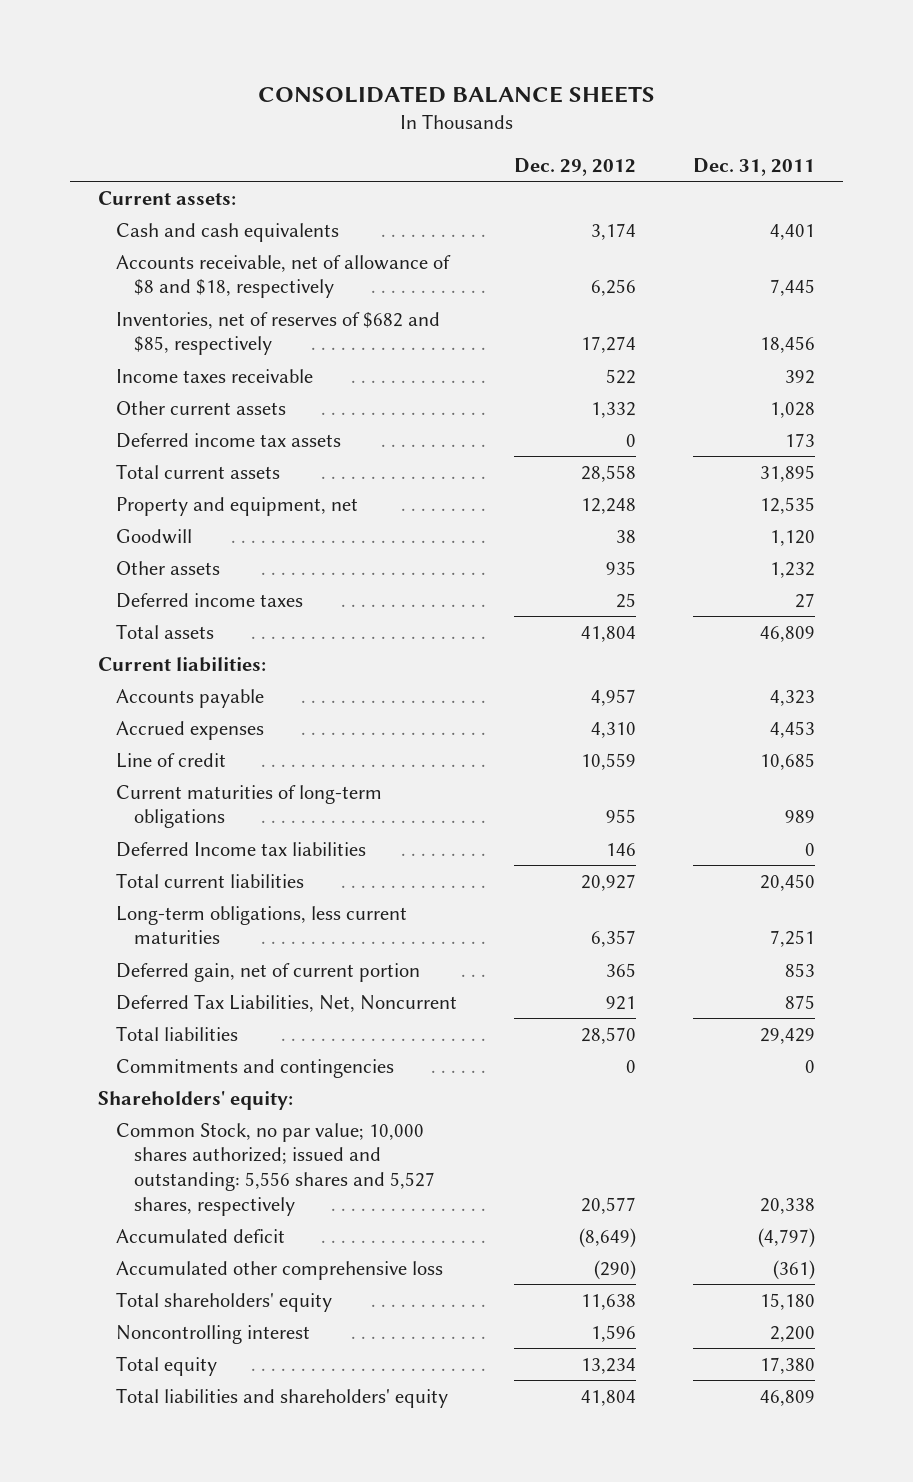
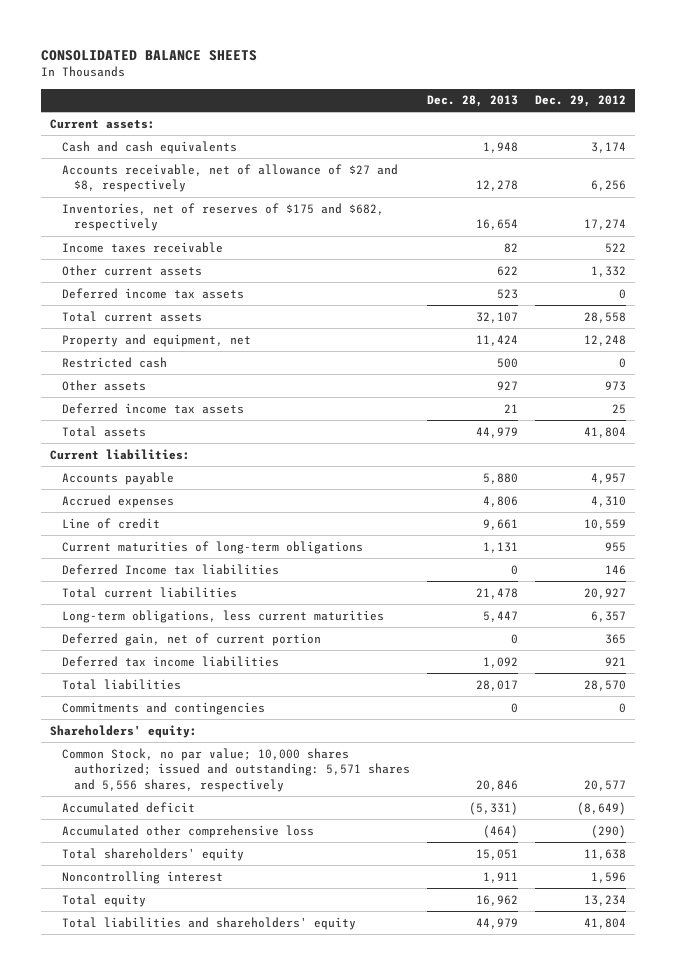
[693,157,816,176] Dec. 31, 2011 -> none
none -> [426,95,518,108] Dec. 28, 2013
[116,254,452,299] Accounts receivable, net of allowance of $8 and $18, respectively -> [61,163,398,193] Accounts receivable, net of allowance of $27 and $8, respectively
[116,311,441,356] Inventories, net of reserves of $682 and $85, respectively -> [61,202,384,232] Inventories, net of reserves of $175 and $682, respectively
[116,528,193,544] Goodwill -> none
none -> [61,356,167,368] Restricted cash
[606,560,637,575] 935 -> [605,380,627,391] 973
[116,592,304,608] Deferred income taxes -> [61,402,244,414] Deferred income tax assets
[116,993,458,1012] Deferred Tax Liabilities, Net, Noncurrent -> [61,655,279,667] Deferred tax income liabilities
[116,1122,436,1216] Common Stock, no par value; 10,000 shares authorized; issued and outstanding: 5,556 shares and 5,527 shares, respectively -> [61,747,410,792] Common Stock, no par value; 10,000 shares authorized; issued and outstanding: 5,571 shares and 5,556 shares, respectively

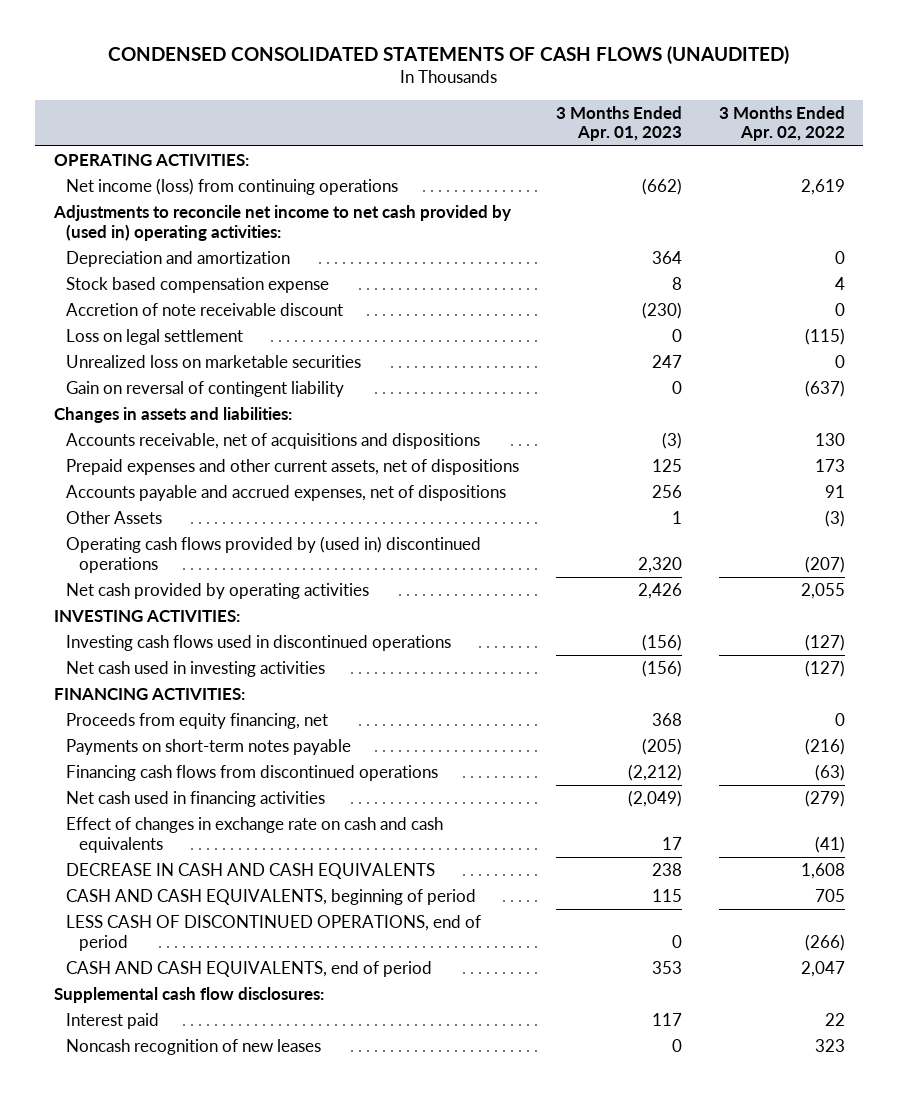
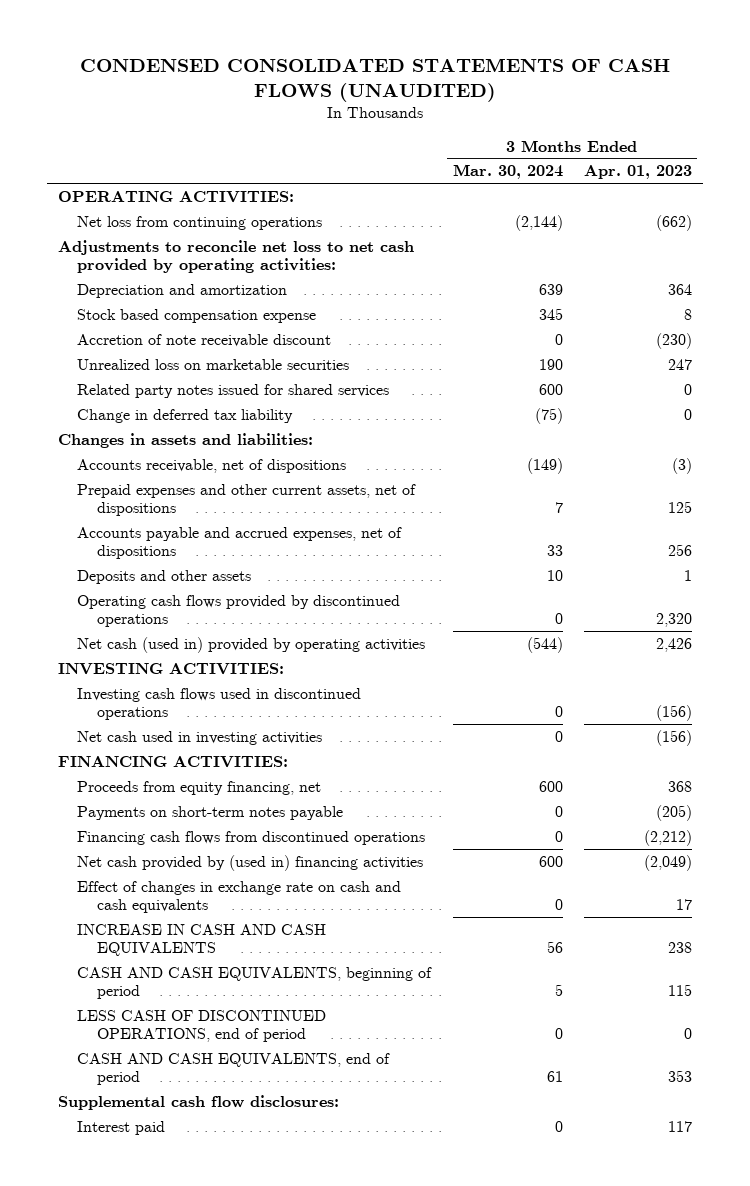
[718,105,845,142] 3 Months Ended Apr. 02, 2022 -> none
none -> [452,164,563,180] Mar. 30, 2024
[66,178,399,196] Net income (loss) from continuing operations -> [77,215,323,230] Net loss from continuing operations
[52,205,511,241] Adjustments to reconcile net income to net cash provided by (used in) operating activities: -> [57,239,414,274] Adjustments to reconcile net loss to net cash provided by operating activities:
[66,329,244,346] Loss on legal settlement -> none
[66,381,345,398] Gain on reversal of contingent liability -> none
none -> [77,383,390,398] Related party notes issued for shared services
none -> [77,408,294,423] Change in deferred tax liability
[66,433,481,450] Accounts receivable, net of acquisitions and dispositions -> [77,458,347,473] Accounts receivable, net of dispositions
[66,511,163,525] Other Assets -> [77,569,252,584] Deposits and other assets
[66,536,482,573] Operating cash flows provided by (used in) discontinued operations -> [77,594,401,628] Operating cash flows provided by discontinued operations
[66,583,370,600] Net cash provided by operating activities -> [77,636,426,653] Net cash (used in) provided by operating activities
[66,791,326,808] Net cash used in financing activities -> [77,854,424,871] Net cash provided by (used in) financing activities
[66,863,436,880] DECREASE IN CASH AND CASH EQUIVALENTS -> [77,923,327,957] INCREASE IN CASH AND CASH EQUIVALENTS
[66,1039,322,1056] Noncash recognition of new leases -> none

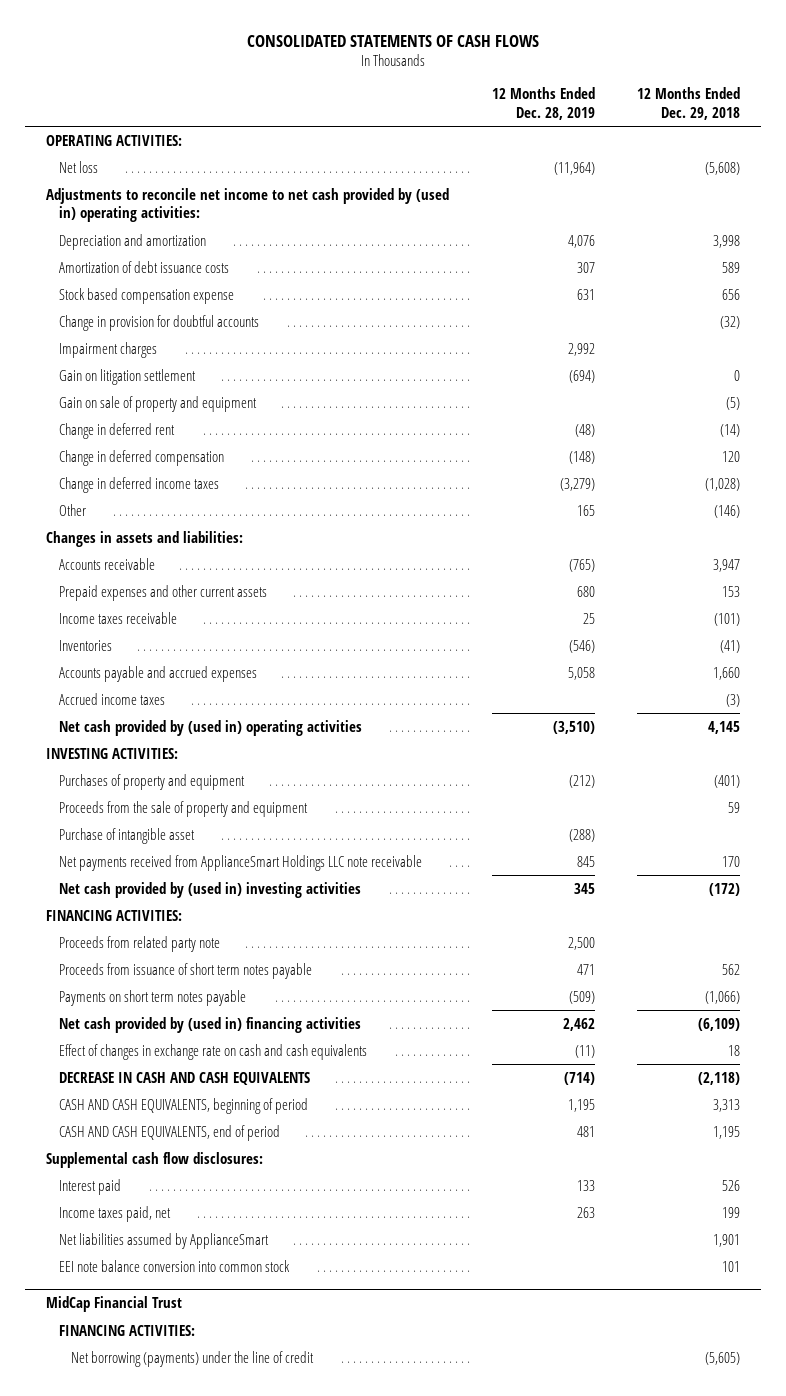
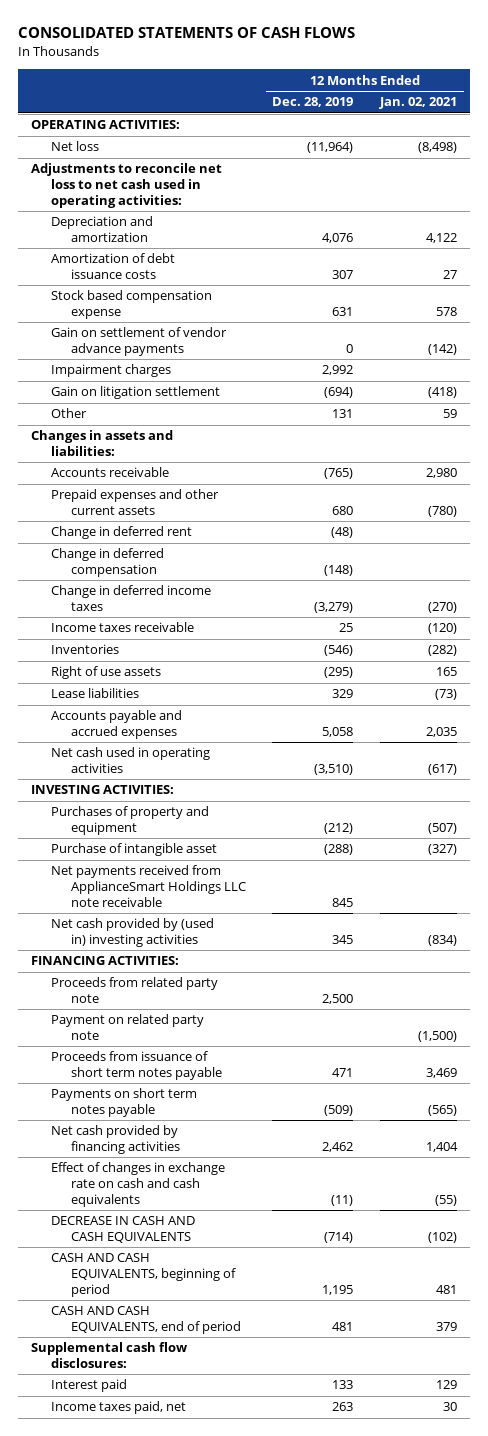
[636,87,740,120] 12 Months Ended Dec. 29, 2018 -> none
none -> [378,97,457,110] Jan. 02, 2021
[46,187,450,222] Adjustments to reconcile net income to net cash provided by (used in) operating activities: -> [31,163,223,208] Adjustments to reconcile net loss to net cash used in operating activities:
[58,314,259,331] Change in provision for doubtful accounts -> none
none -> [50,327,227,357] Gain on settlement of vendor advance payments
[58,395,257,412] Gain on sale of property and equipment -> none
[576,504,595,516] 165 -> [332,409,354,419] 131
[58,422,175,439] Change in deferred rent -> [50,526,192,540] Change in deferred rent
[58,449,224,466] Change in deferred compensation -> [50,548,164,578] Change in deferred compensation
[58,476,219,493] Change in deferred income taxes -> [50,585,211,612] Change in deferred income taxes
none -> [50,666,161,680] Right of use assets
none -> [50,688,139,699] Lease liabilities
[58,692,165,705] Accrued income taxes -> none
[58,719,362,736] Net cash provided by (used in) operating activities -> [50,747,210,774] Net cash used in operating activities
[58,800,308,817] Proceeds from the sale of property and equipment -> none
none -> [50,1014,204,1041] Payment on related party note
[58,1016,361,1033] Net cash provided by (used in) financing activities -> [50,1125,180,1155] Net cash provided by financing activities
[58,1232,269,1249] Net liabilities assumed by ApplianceSmart -> none
[58,1259,290,1272] EEI note balance conversion into common stock -> none
[46,1295,183,1312] MidCap Financial Trust -> none
[58,1324,195,1336] FINANCING ACTIVITIES: -> none
[70,1350,314,1367] Net borrowing (payments) under the line of credit -> none

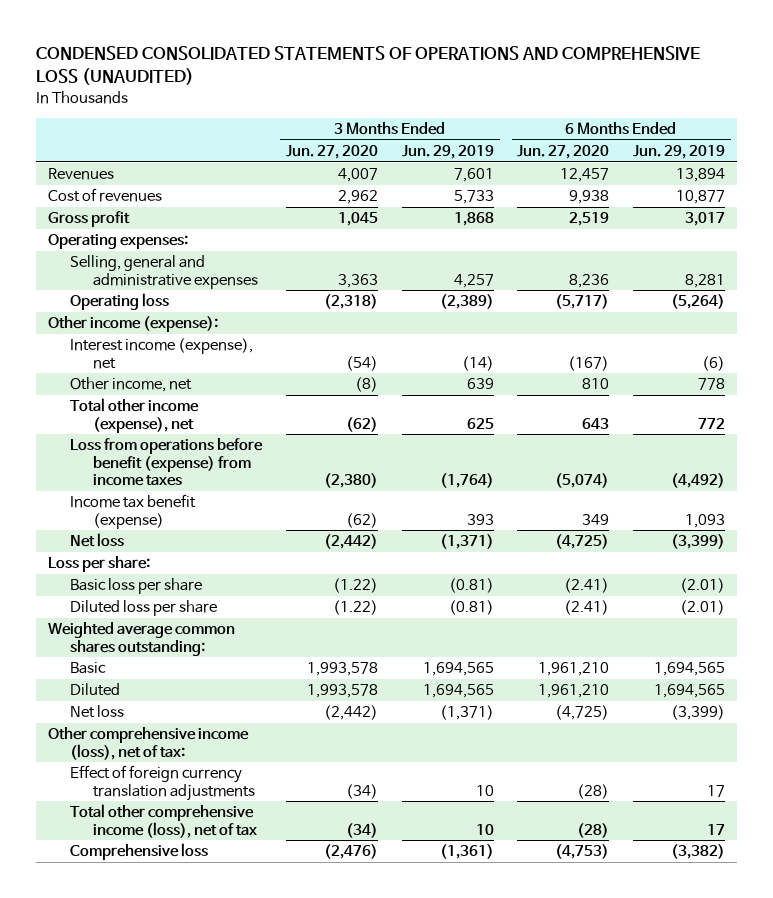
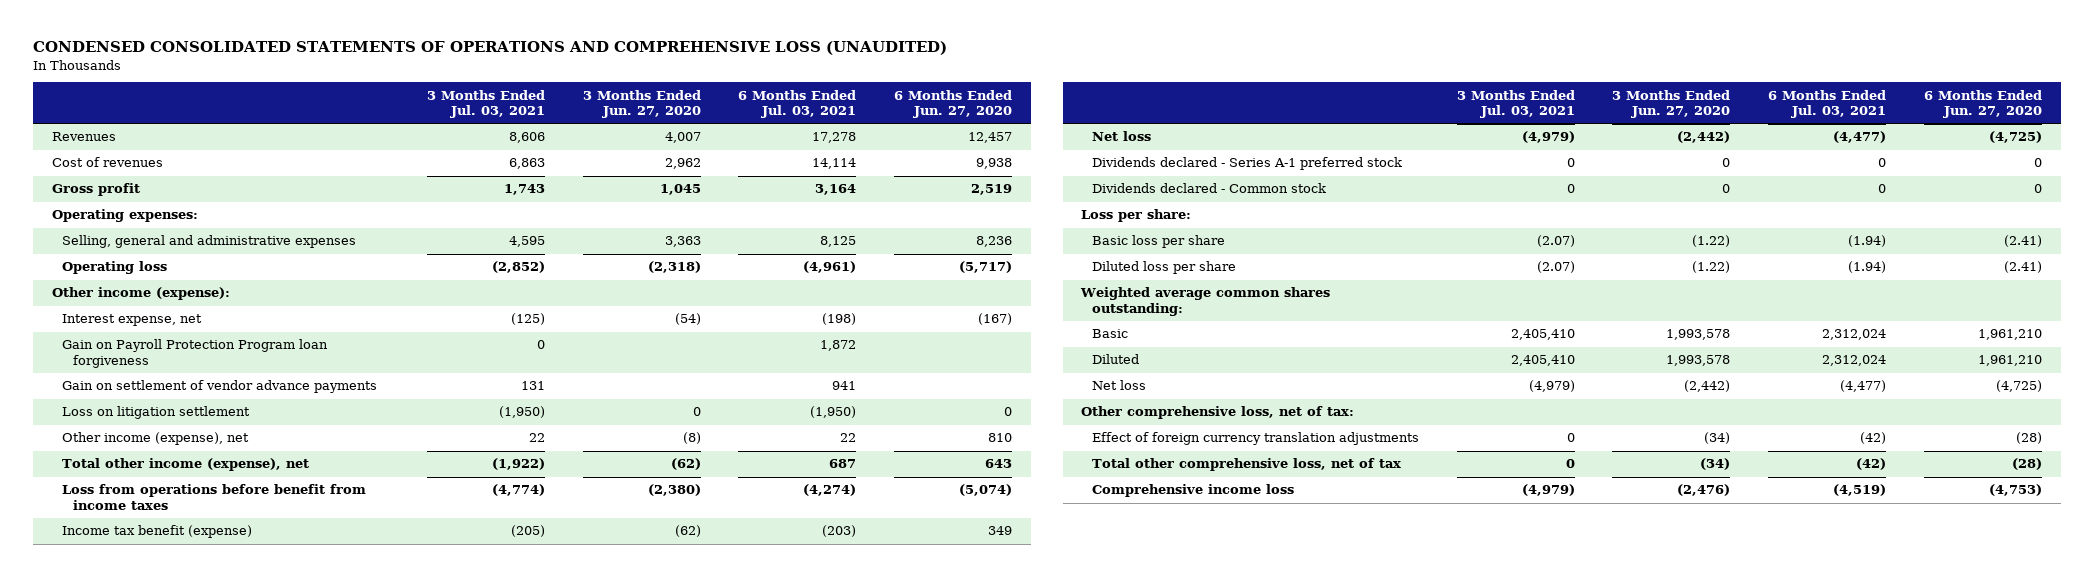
[401,145,494,160] Jun. 29, 2019 -> none
[633,145,726,160] Jun. 29, 2019 -> none
none -> [426,89,545,119] 3 Months Ended Jul. 03, 2021
none -> [738,89,857,119] 6 Months Ended Jul. 03, 2021
[70,338,254,369] Interest income (expense), net -> [62,314,203,327] Interest expense, net
none -> [62,339,329,368] Gain on Payroll Protection Program loan forgiveness
none -> [62,380,378,394] Gain on settlement of vendor advance payments
none -> [62,406,251,420] Loss on litigation settlement
[70,377,193,393] Other income, net -> [62,432,250,446] Other income (expense), net
[70,438,264,486] Loss from operations before benefit (expense) from income taxes -> [62,484,367,510] Loss from operations before benefit from income taxes
none -> [1092,157,1403,171] Dividends declared - Series A-1 preferred stock
none -> [1092,183,1327,194] Dividends declared - Common stock
[47,727,249,760] Other comprehensive income (loss), net of tax: -> [1081,406,1355,420] Other comprehensive loss, net of tax:
[70,804,257,838] Total other comprehensive income (loss), net of tax -> [1092,458,1402,472] Total other comprehensive loss, net of tax
[70,843,209,861] Comprehensive loss -> [1092,484,1295,498] Comprehensive income loss

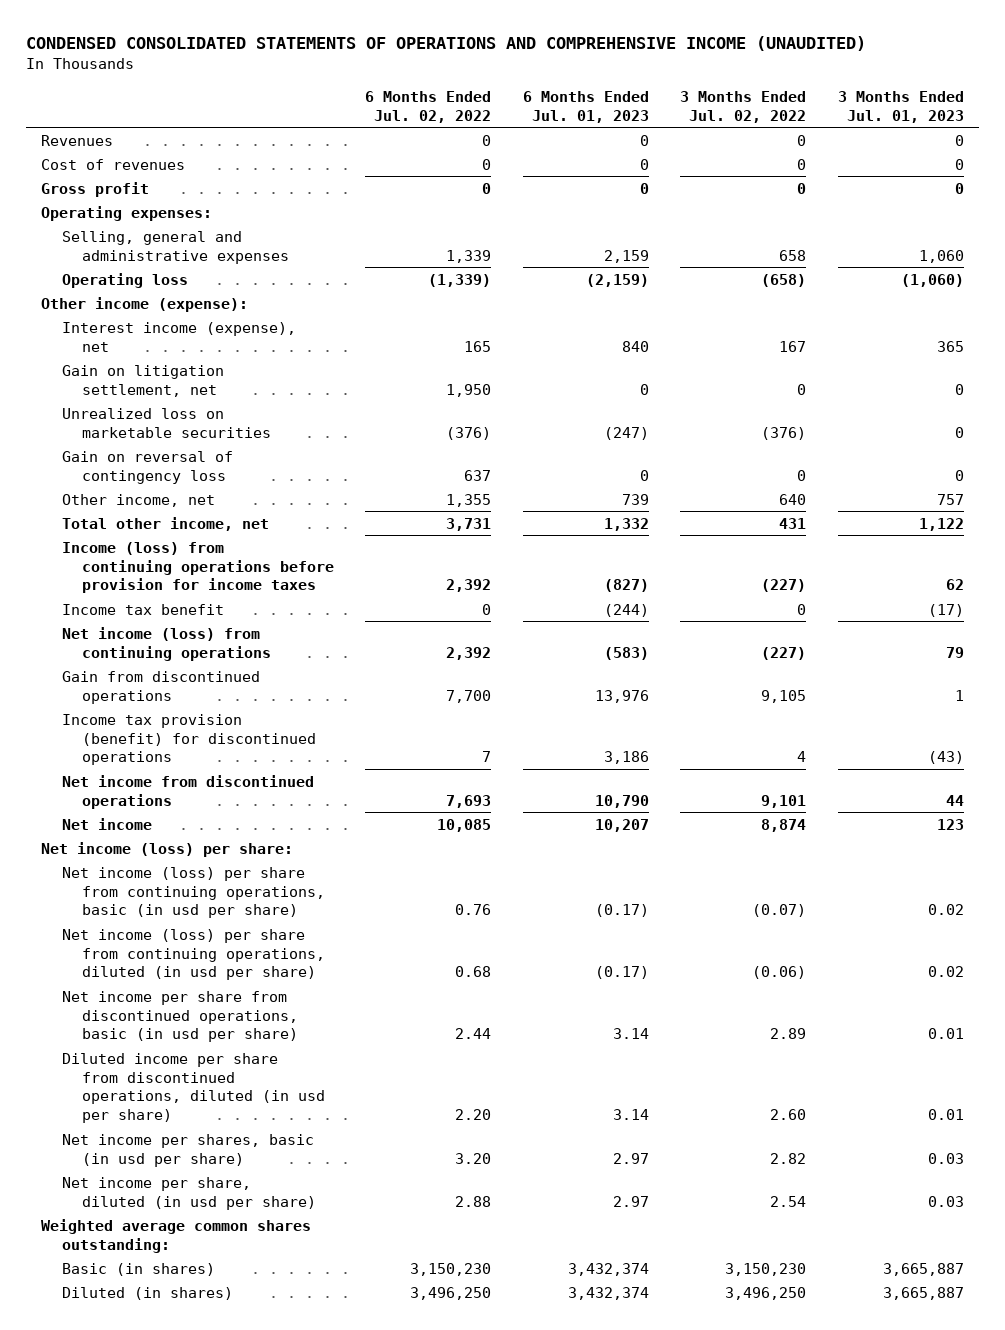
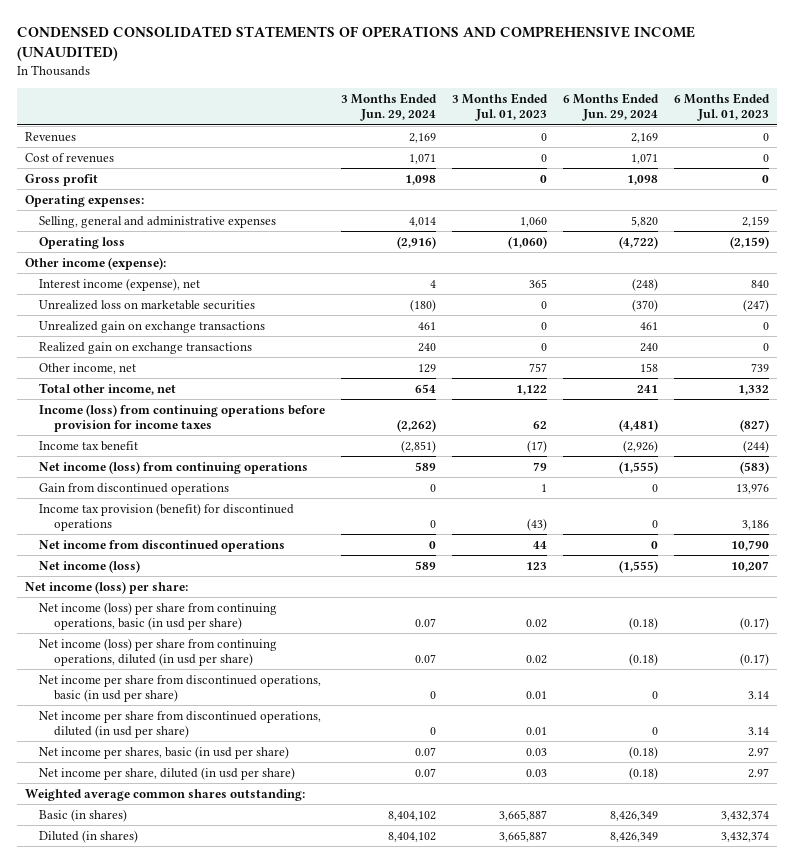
[365,90,492,123] 6 Months Ended Jul. 02, 2022 -> none
[680,90,807,123] 3 Months Ended Jul. 02, 2022 -> none
none -> [341,93,438,122] 3 Months Ended Jun. 29, 2024
none -> [563,93,660,122] 6 Months Ended Jun. 29, 2024
[61,364,224,397] Gain on litigation settlement, net -> none
[61,450,233,484] Gain on reversal of contingency loss -> none
none -> [39,320,266,333] Unrealized gain on exchange transactions
none -> [39,341,253,354] Realized gain on exchange transactions
[61,817,152,830] Net income -> [39,559,141,573] Net income (loss)
[61,1052,325,1124] Diluted income per share from discontinued operations, diluted (in usd per share) -> [39,710,322,738] Net income per share from discontinued operations, diluted (in usd per share)

